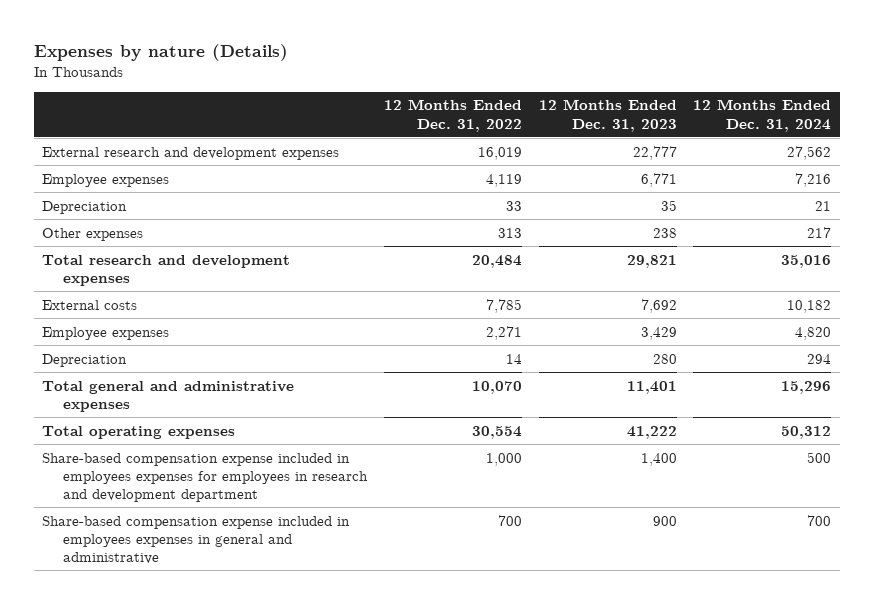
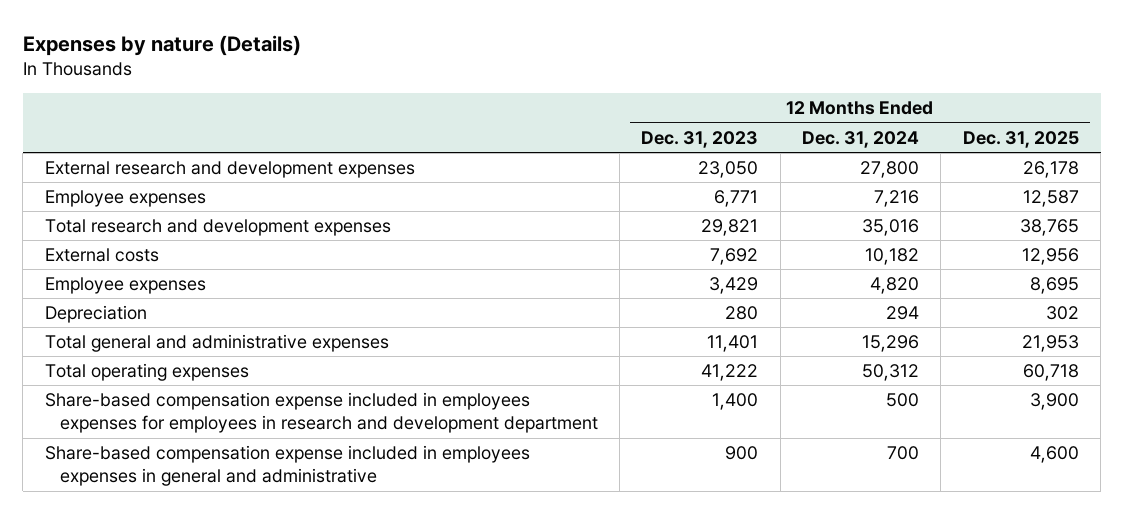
[383,99,522,132] 12 Months Ended Dec. 31, 2022 -> none
none -> [962,130,1079,148] Dec. 31, 2025
[632,145,677,160] 22,777 -> [698,161,759,179] 23,050
[787,145,832,160] 27,562 -> [859,161,919,179] 27,800
[41,200,127,214] Depreciation -> none
[41,227,143,241] Other expenses -> none

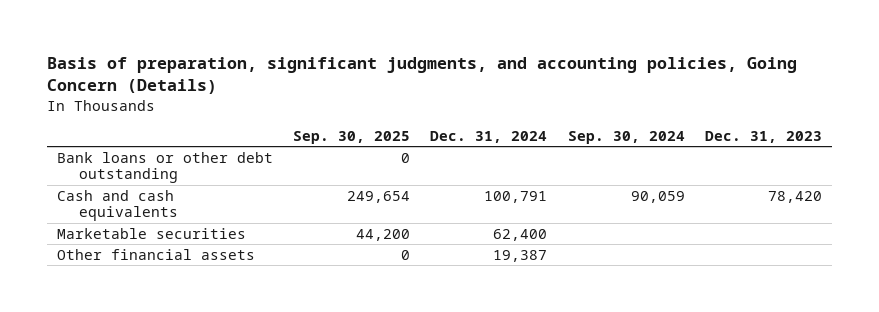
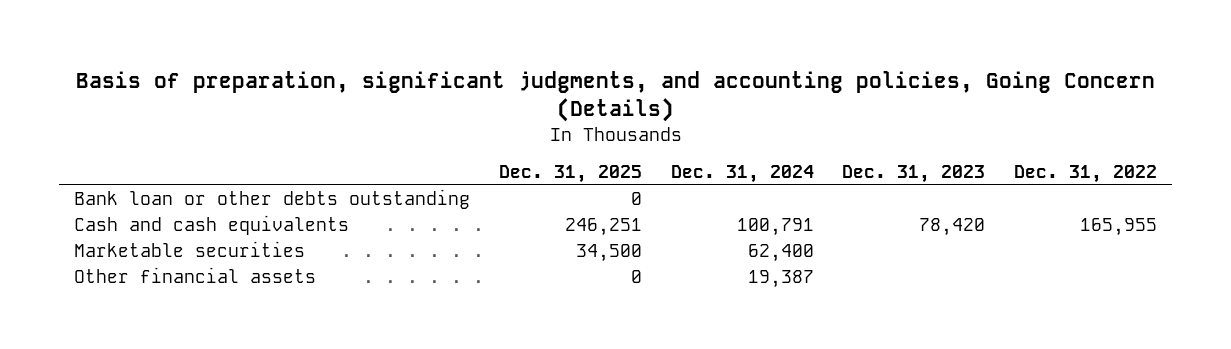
[293,130,411,144] Sep. 30, 2025 -> none
[567,130,685,144] Sep. 30, 2024 -> none
none -> [498,165,642,184] Dec. 31, 2025
none -> [1014,165,1158,184] Dec. 31, 2022
[56,151,273,184] Bank loans or other debt outstanding -> [73,189,470,210] Bank loan or other debts outstanding

